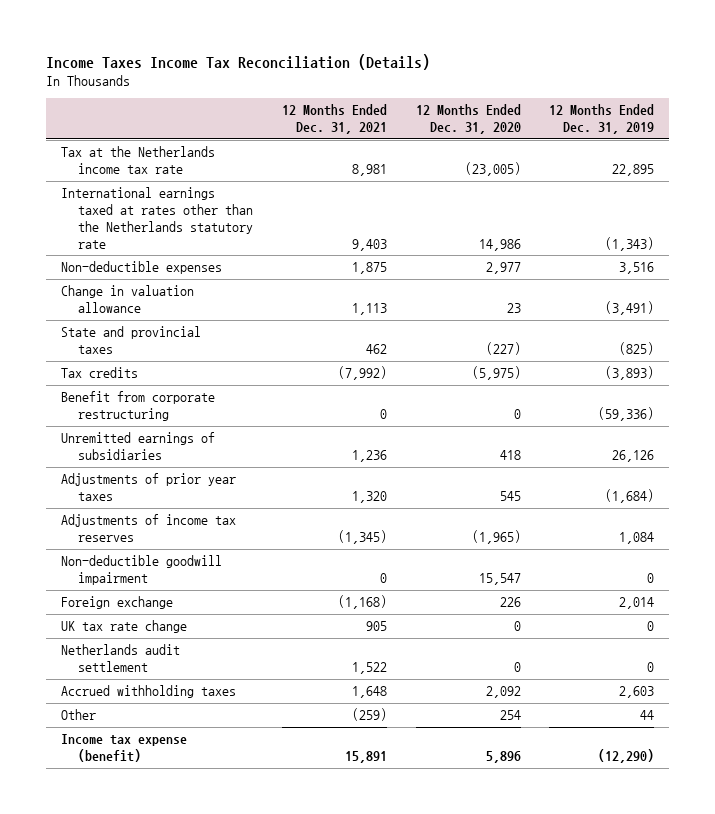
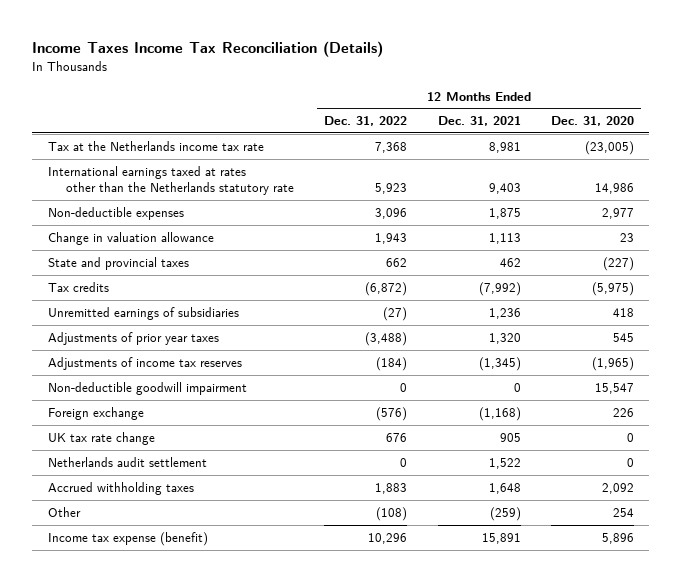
[549,104,655,135] 12 Months Ended Dec. 31, 2019 -> none
none -> [324,116,408,127] Dec. 31, 2022
[60,391,215,422] Benefit from corporate restructuring -> none

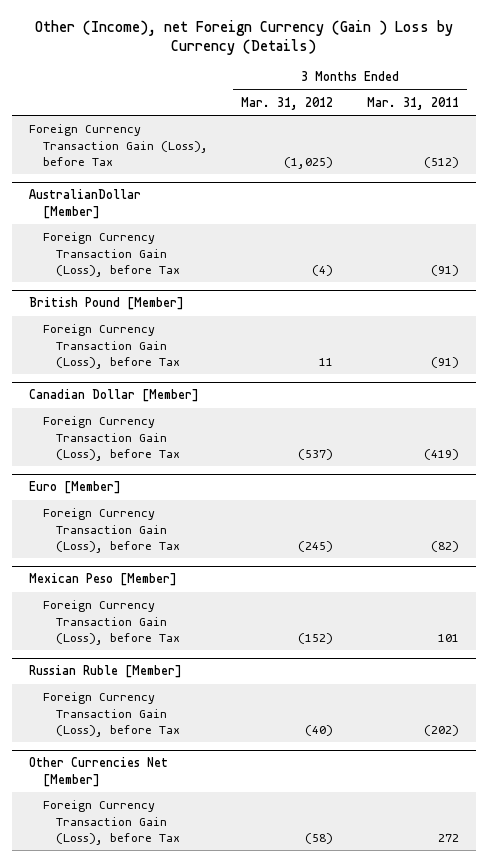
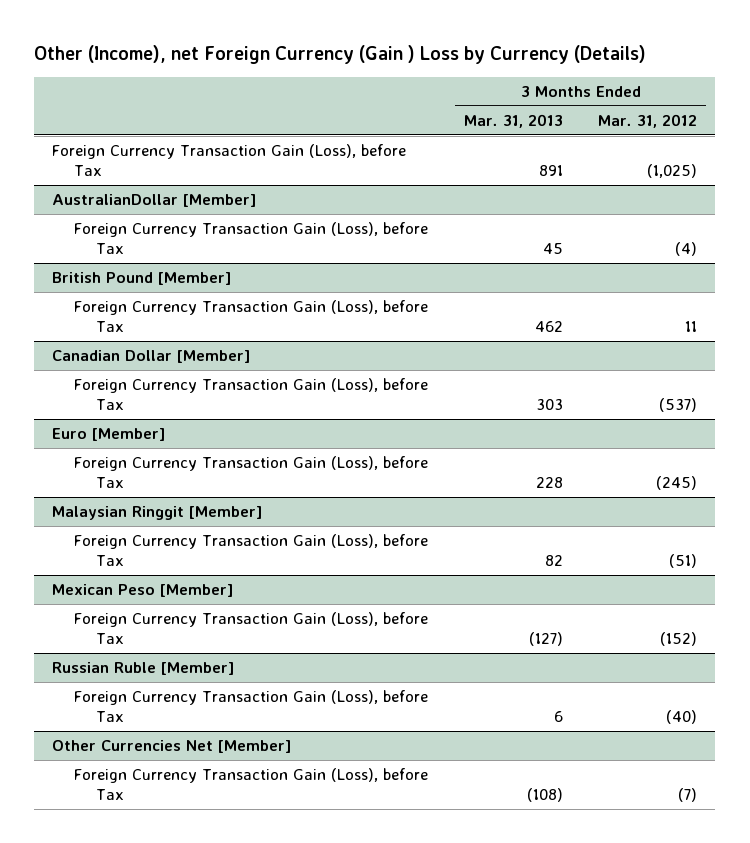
[367,96,460,110] Mar. 31, 2011 -> none
none -> [463,114,563,129] Mar. 31, 2013
none -> [52,506,263,521] Malaysian Ringgit [Member]
none -> [73,534,428,567] Foreign Currency Transaction Gain (Loss), before Tax
[305,832,334,844] (58) -> [678,788,698,803] (7)

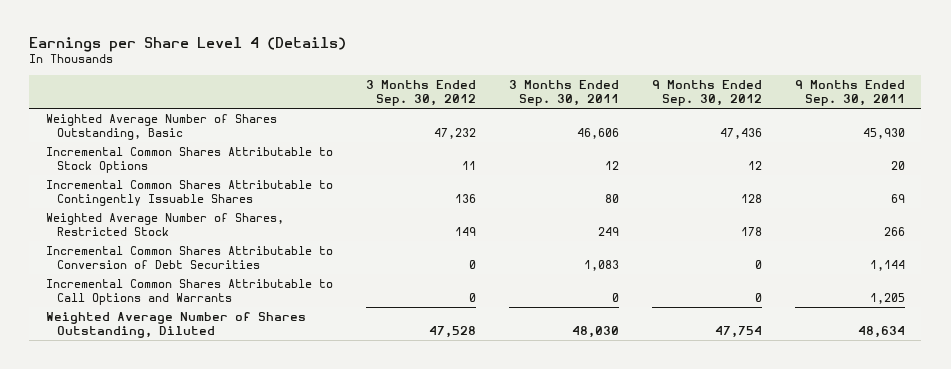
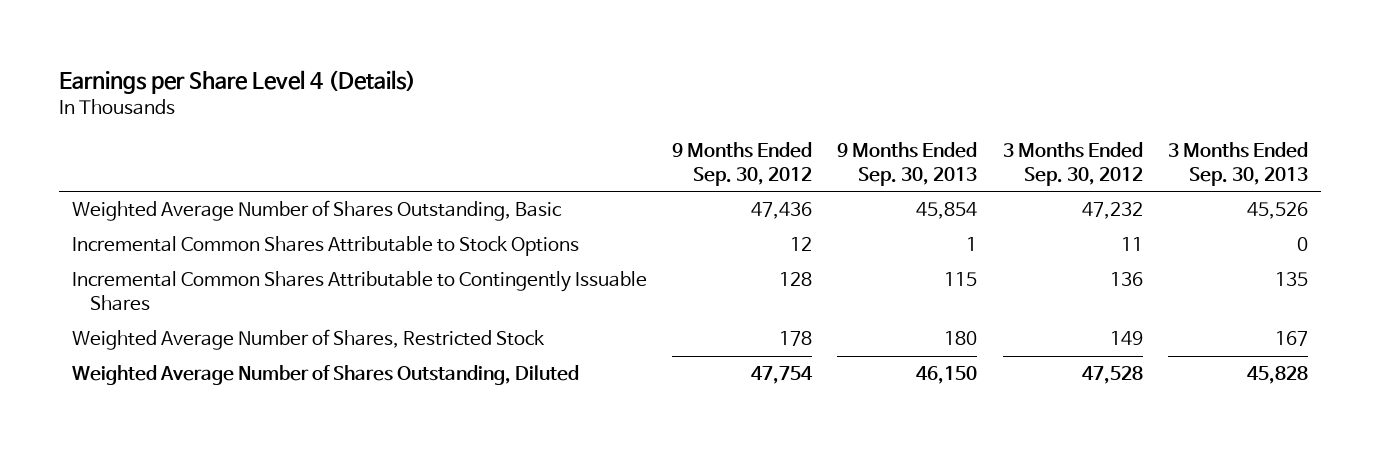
[508,79,619,107] 3 Months Ended Sep. 30, 2011 -> none
[794,79,905,107] 9 Months Ended Sep. 30, 2011 -> none
none -> [837,142,978,186] 9 Months Ended Sep. 30, 2013
none -> [1168,142,1309,186] 3 Months Ended Sep. 30, 2013
[45,245,333,270] Incremental Common Shares Attributable to Conversion of Debt Securities -> none
[45,278,333,306] Incremental Common Shares Attributable to Call Options and Warrants -> none

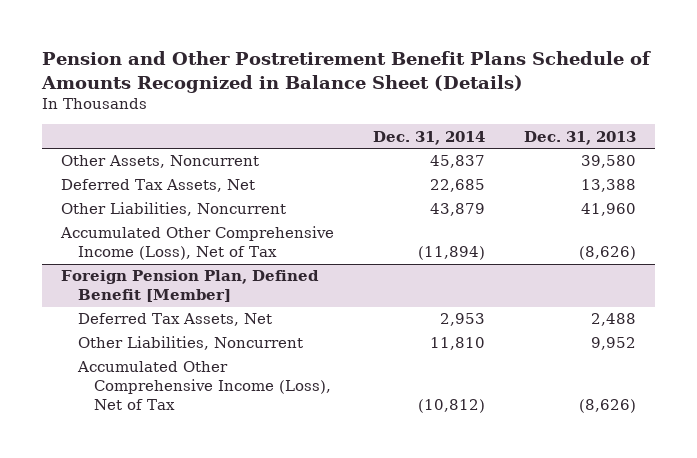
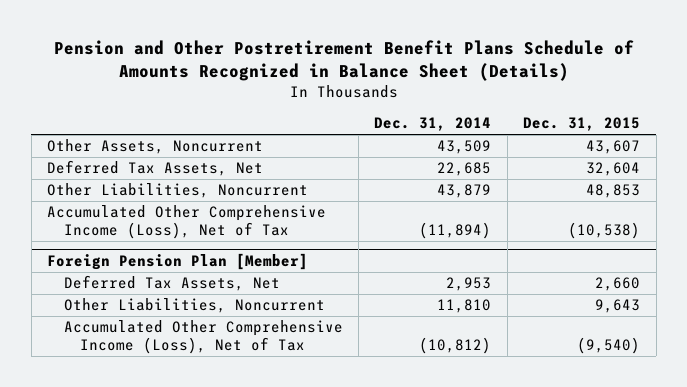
[523,130,636,145] Dec. 31, 2013 -> none
none -> [523,117,641,132] Dec. 31, 2015
[429,155,485,169] 45,837 -> [437,140,492,155] 43,509
[61,270,320,303] Foreign Pension Plan, Defined Benefit [Member] -> [47,253,309,271] Foreign Pension Plan [Member]

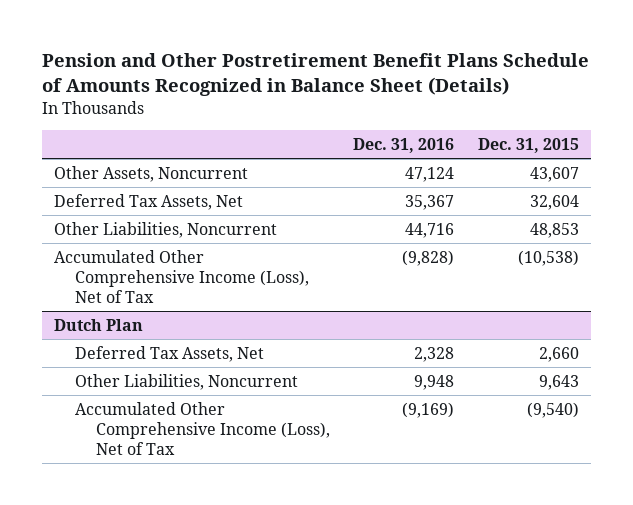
[374,117,492,132] Dec. 31, 2014 -> none
none -> [353,137,455,153] Dec. 31, 2016
[47,253,309,271] Foreign Pension Plan [Member] -> [53,318,143,331] Dutch Plan

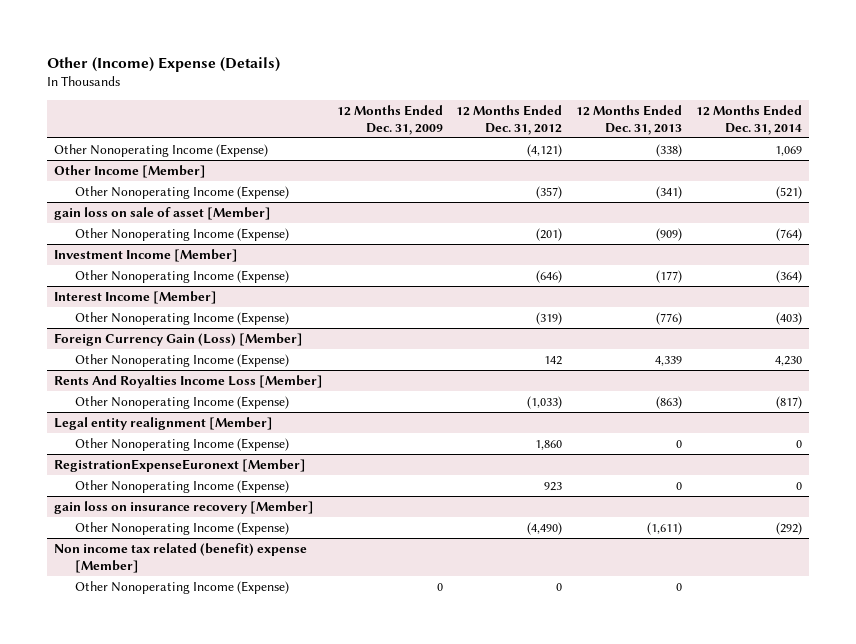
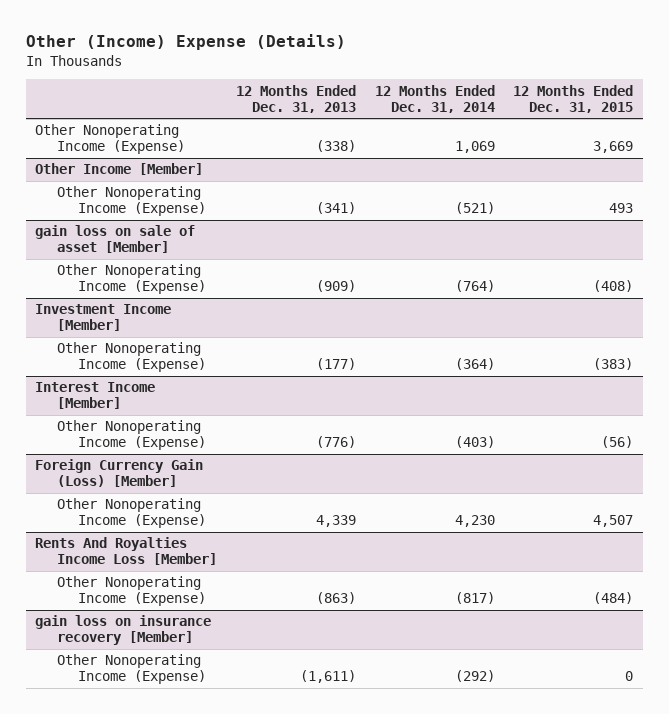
[336,104,443,135] 12 Months Ended Dec. 31, 2009 -> none
[456,104,563,135] 12 Months Ended Dec. 31, 2012 -> none
none -> [513,84,634,113] 12 Months Ended Dec. 31, 2015
[54,416,274,430] Legal entity realignment [Member] -> none
[74,437,289,451] Other Nonoperating Income (Expense) -> none
[54,458,307,472] RegistrationExpenseEuronext [Member] -> none
[74,479,289,493] Other Nonoperating Income (Expense) -> none
[54,542,308,573] Non income tax related (benefit) expense [Member] -> none
[74,580,289,594] Other Nonoperating Income (Expense) -> none

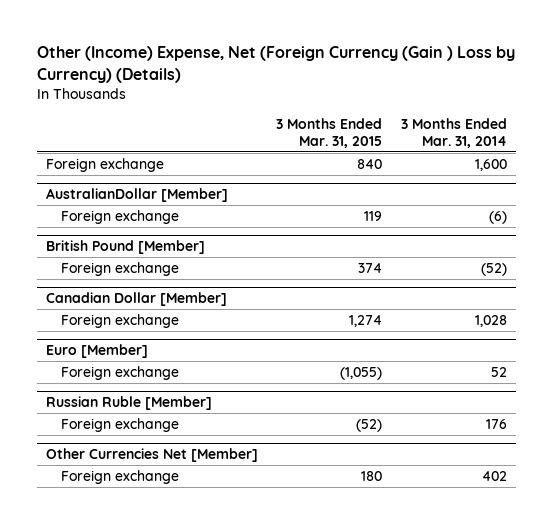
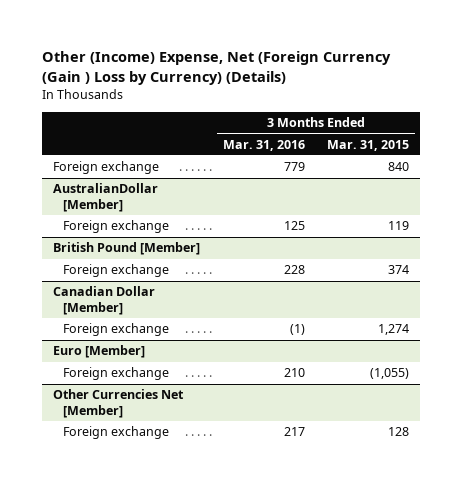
[400,118,507,148] 3 Months Ended Mar. 31, 2014 -> none
none -> [222,139,305,151] Mar. 31, 2016
[45,396,212,411] Russian Ruble [Member] -> none
[61,418,180,433] Foreign exchange -> none
[361,471,383,482] 180 -> [388,427,410,437] 128

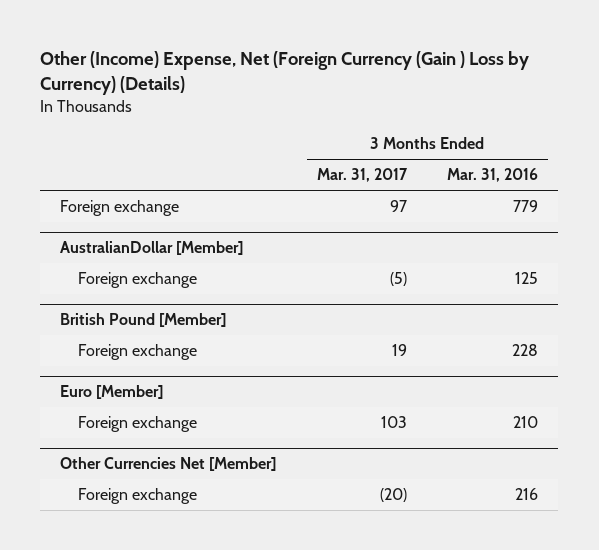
[327,139,410,151] Mar. 31, 2015 -> none
none -> [316,168,408,183] Mar. 31, 2017
[53,286,156,316] Canadian Dollar [Member] -> none
[63,323,170,337] Foreign exchange -> none
[283,427,305,437] 217 -> [515,488,539,501] 216

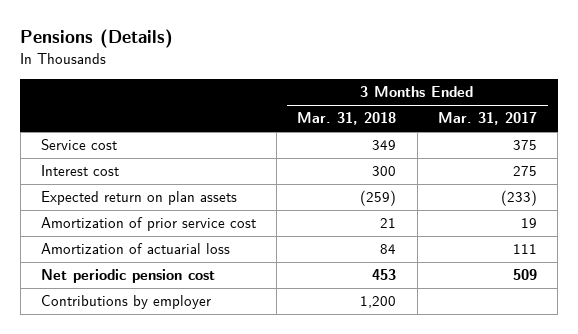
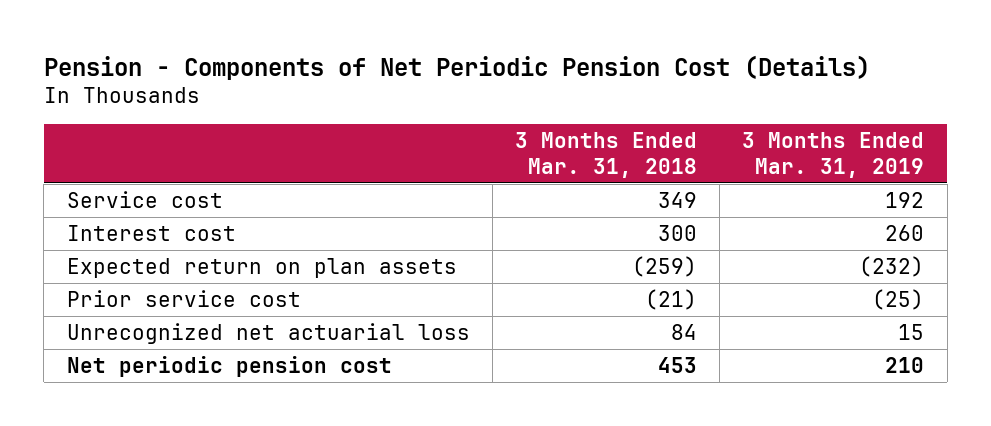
[20,29,174,49] Pensions (Details) -> [43,54,870,80] Pension - Components of Net Periodic Pension Cost (Details)
[438,112,538,126] Mar. 31, 2017 -> none
none -> [742,131,925,178] 3 Months Ended Mar. 31, 2019
[40,217,256,232] Amortization of prior service cost -> [66,290,301,308] Prior service cost
[380,218,397,229] 21 -> [644,289,697,311] (21)
[40,243,230,255] Amortization of actuarial loss -> [66,323,470,345] Unrecognized net actuarial loss
[40,295,211,310] Contributions by employer -> none

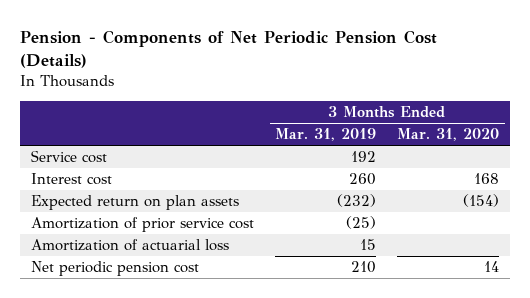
[514,131,697,178] 3 Months Ended Mar. 31, 2018 -> none
none -> [397,128,500,142] Mar. 31, 2020
[66,290,301,308] Prior service cost -> [30,217,254,233] Amortization of prior service cost
[66,323,470,345] Unrecognized net actuarial loss -> [30,239,229,252] Amortization of actuarial loss

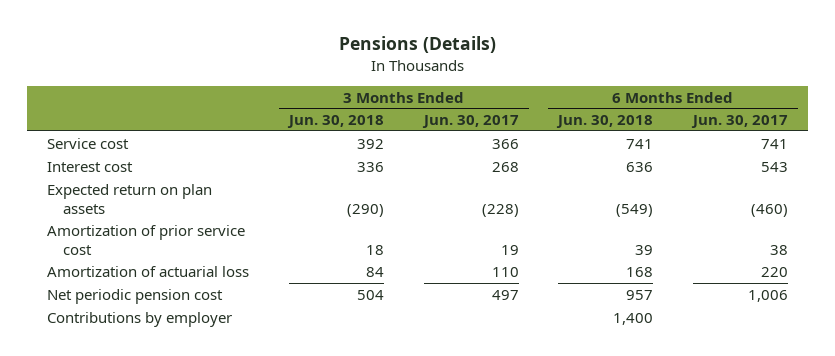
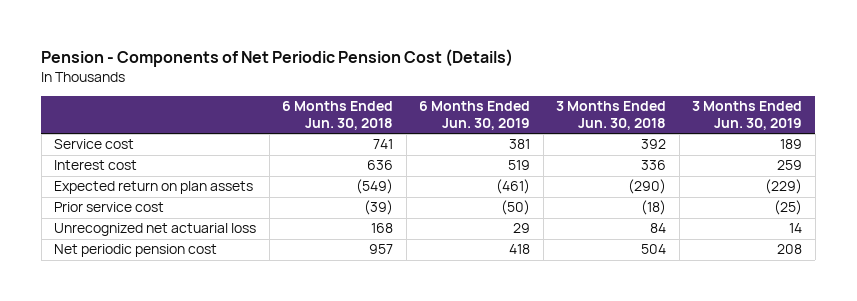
[338,36,496,54] Pensions (Details) -> [41,49,514,68] Pension - Components of Net Periodic Pension Cost (Details)
[421,115,519,129] Jun. 30, 2017 -> none
[691,115,789,129] Jun. 30, 2017 -> none
none -> [419,101,531,131] 6 Months Ended Jun. 30, 2019
none -> [692,101,803,131] 3 Months Ended Jun. 30, 2019
[46,224,245,255] Amortization of prior service cost -> [54,202,165,213] Prior service cost
[365,244,384,255] 18 -> [641,200,667,216] (18)
[635,244,654,255] 39 -> [364,200,394,216] (39)
[46,265,249,277] Amortization of actuarial loss -> [54,223,257,237] Unrecognized net actuarial loss
[46,311,232,327] Contributions by employer -> none

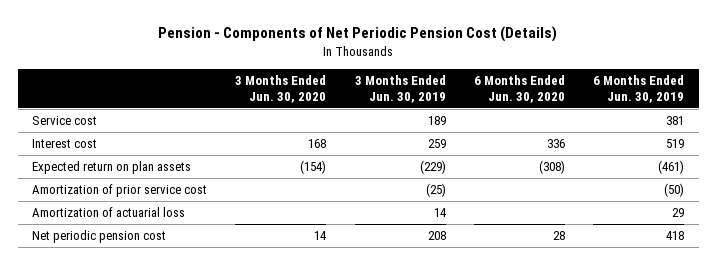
[282,101,394,131] 6 Months Ended Jun. 30, 2018 -> none
[556,101,667,131] 3 Months Ended Jun. 30, 2018 -> none
none -> [235,74,327,103] 3 Months Ended Jun. 30, 2020
none -> [474,74,566,103] 6 Months Ended Jun. 30, 2020
[54,202,165,213] Prior service cost -> [32,184,208,198] Amortization of prior service cost
[54,223,257,237] Unrecognized net actuarial loss -> [32,207,186,218] Amortization of actuarial loss

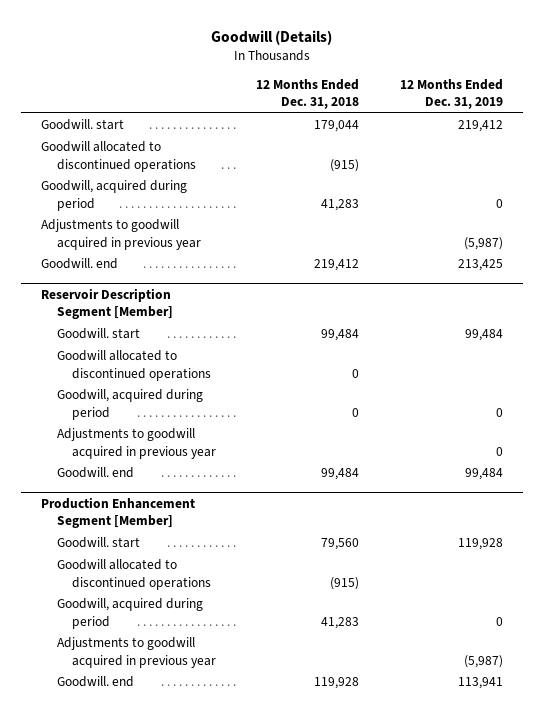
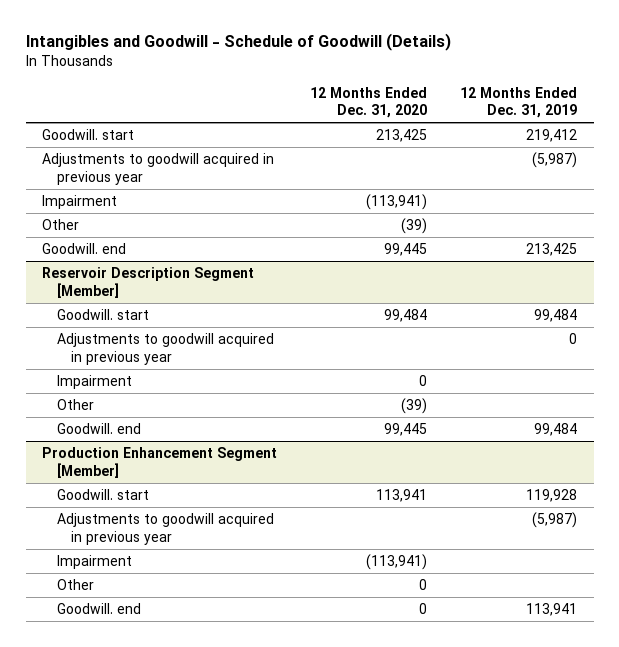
[210,29,332,45] Goodwill (Details) -> [25,33,451,52] Intangibles and Goodwill - Schedule of Goodwill (Details)
[256,78,360,110] 12 Months Ended Dec. 31, 2018 -> none
none -> [310,86,428,119] 12 Months Ended Dec. 31, 2020
[40,141,196,172] Goodwill allocated to discontinued operations -> none
[40,180,187,211] Goodwill, acquired during period -> none
none -> [42,195,118,210] Impairment
none -> [42,219,80,231] Other
[56,350,212,381] Goodwill allocated to discontinued operations -> none
[56,389,203,420] Goodwill, acquired during period -> none
none -> [56,375,132,390] Impairment
none -> [56,399,94,411] Other
[56,559,212,590] Goodwill allocated to discontinued operations -> none
[56,598,203,629] Goodwill, acquired during period -> none
none -> [56,555,132,570] Impairment
none -> [56,579,94,591] Other

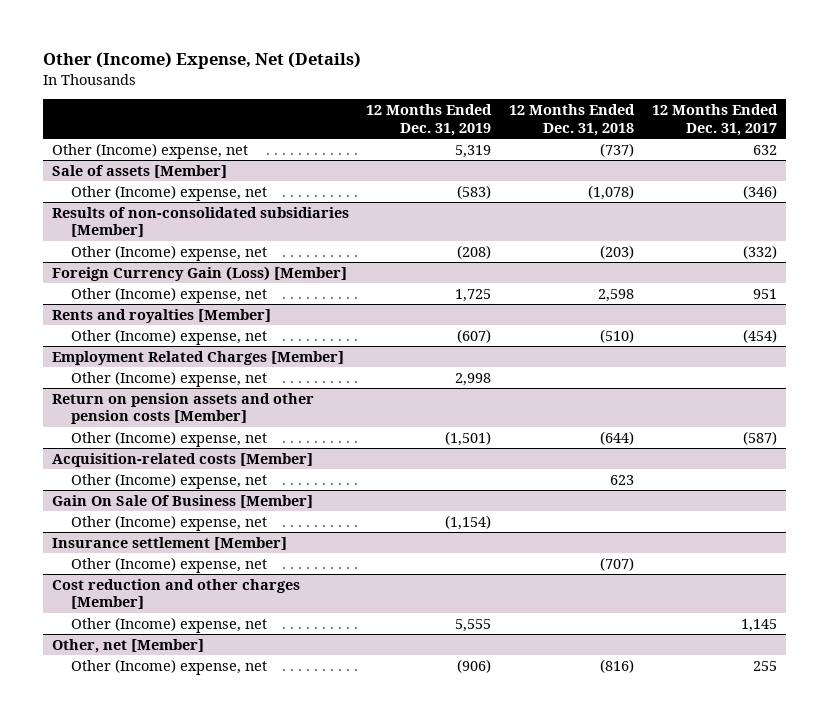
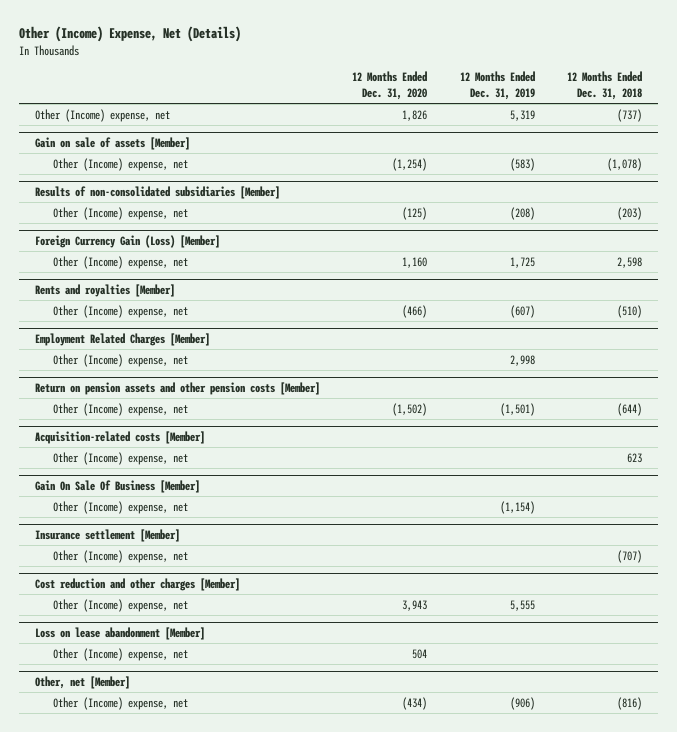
[651,104,778,136] 12 Months Ended Dec. 31, 2017 -> none
none -> [352,71,428,100] 12 Months Ended Dec. 31, 2020
[51,164,227,178] Sale of assets [Member] -> [35,137,191,151] Gain on sale of assets [Member]
none -> [35,627,206,641] Loss on lease abandonment [Member]
none -> [53,647,189,661] Other (Income) expense, net

